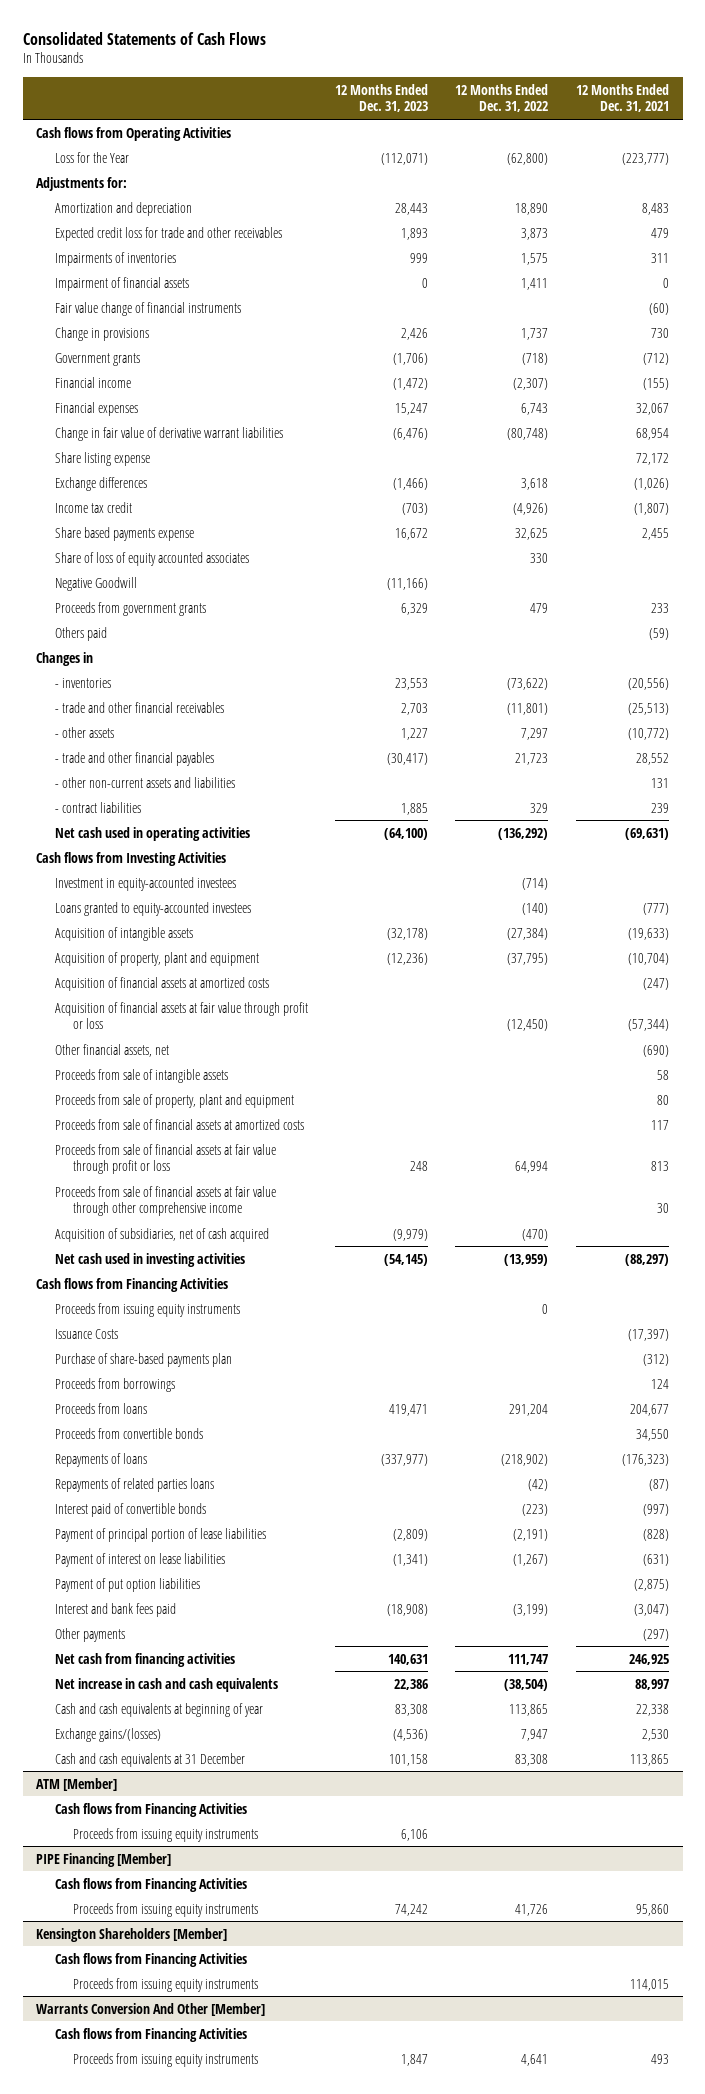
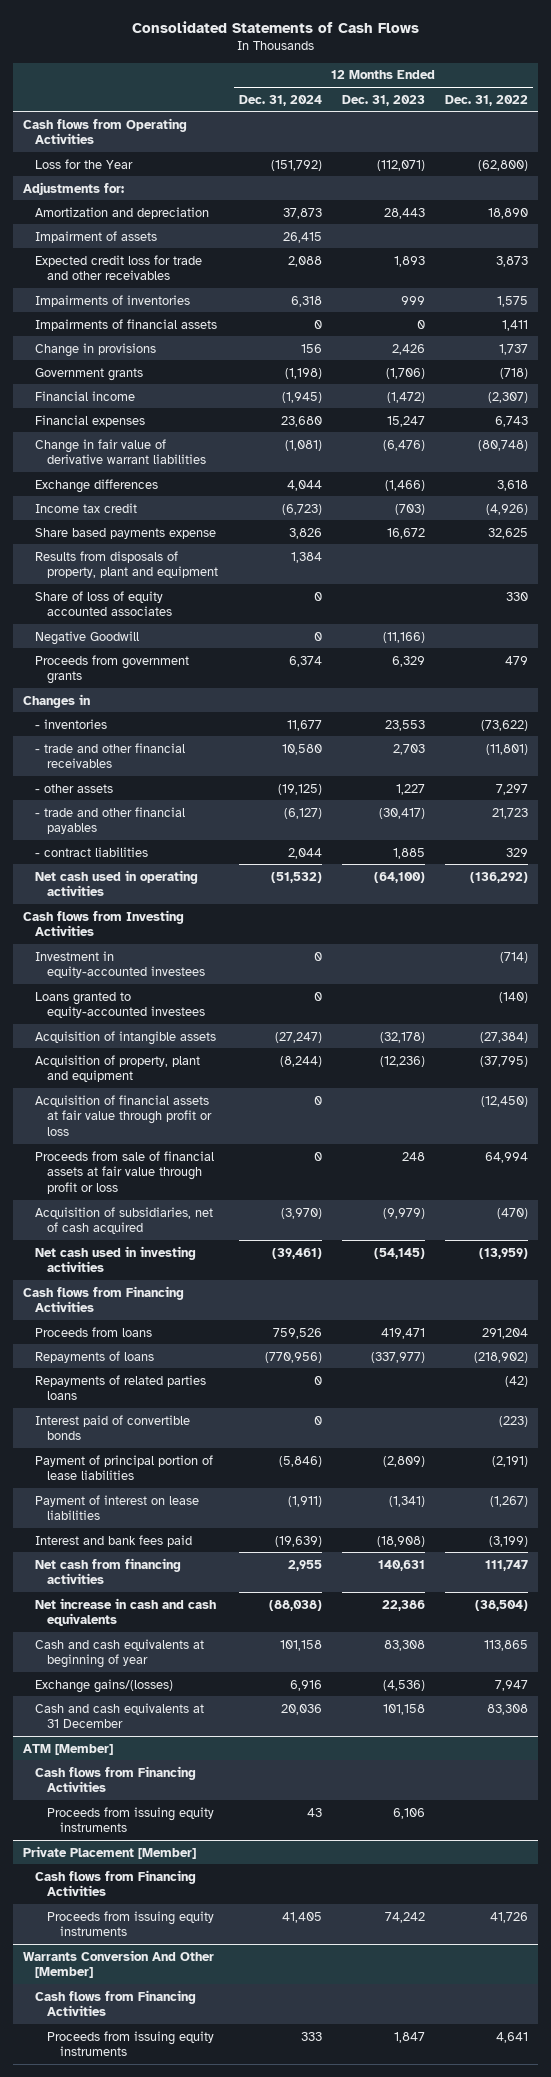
[575,84,669,113] 12 Months Ended Dec. 31, 2021 -> none
none -> [238,94,322,106] Dec. 31, 2024
none -> [35,230,158,243] Impairment of assets
[54,301,241,316] Fair value change of financial instruments -> none
[54,276,189,291] Impairment of financial assets -> [35,318,218,331] Impairments of financial assets
[54,451,150,466] Share listing expense -> none
none -> [35,550,219,579] Results from disposals of property, plant and equipment
[54,626,107,641] Others paid -> none
[54,776,235,788] - other non-current assets and liabilities -> none
[54,976,269,991] Acquisition of financial assets at amortized costs -> none
[54,1043,169,1057] Other financial assets, net -> none
[54,1068,228,1083] Proceeds from sale of intangible assets -> none
[54,1093,294,1108] Proceeds from sale of property, plant and equipment -> none
[54,1118,304,1130] Proceeds from sale of financial assets at amortized costs -> none
[54,1185,276,1217] Proceeds from sale of financial assets at fair value through other comprehensive income -> none
[54,1302,240,1317] Proceeds from issuing equity instruments -> none
[54,1328,118,1339] Issuance Costs -> none
[54,1352,232,1367] Purchase of share-based payments plan -> none
[54,1377,175,1392] Proceeds from borrowings -> none
[54,1427,203,1439] Proceeds from convertible bonds -> none
[54,1577,200,1592] Payment of put option liabilities -> none
[54,1627,125,1642] Other payments -> none
[36,1852,172,1867] PIPE Financing [Member] -> none
none -> [23,1845,197,1859] Private Placement [Member]
[36,1927,228,1942] Kensington Shareholders [Member] -> none
[54,1952,247,1967] Cash flows from Financing Activities -> none
[72,1977,258,1992] Proceeds from issuing equity instruments -> none

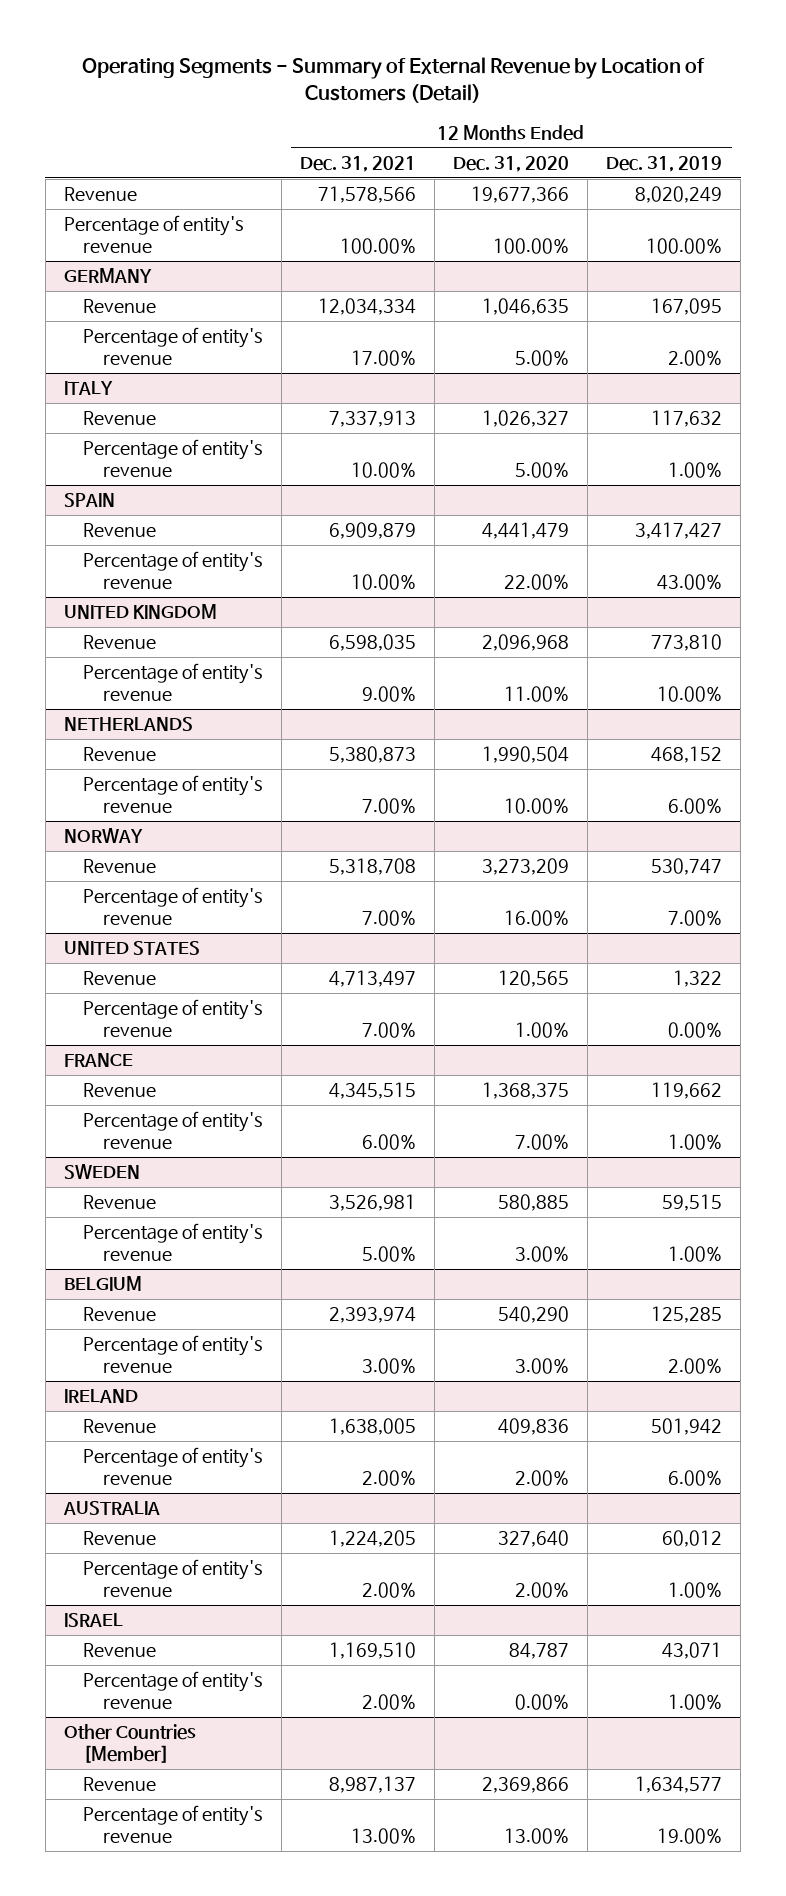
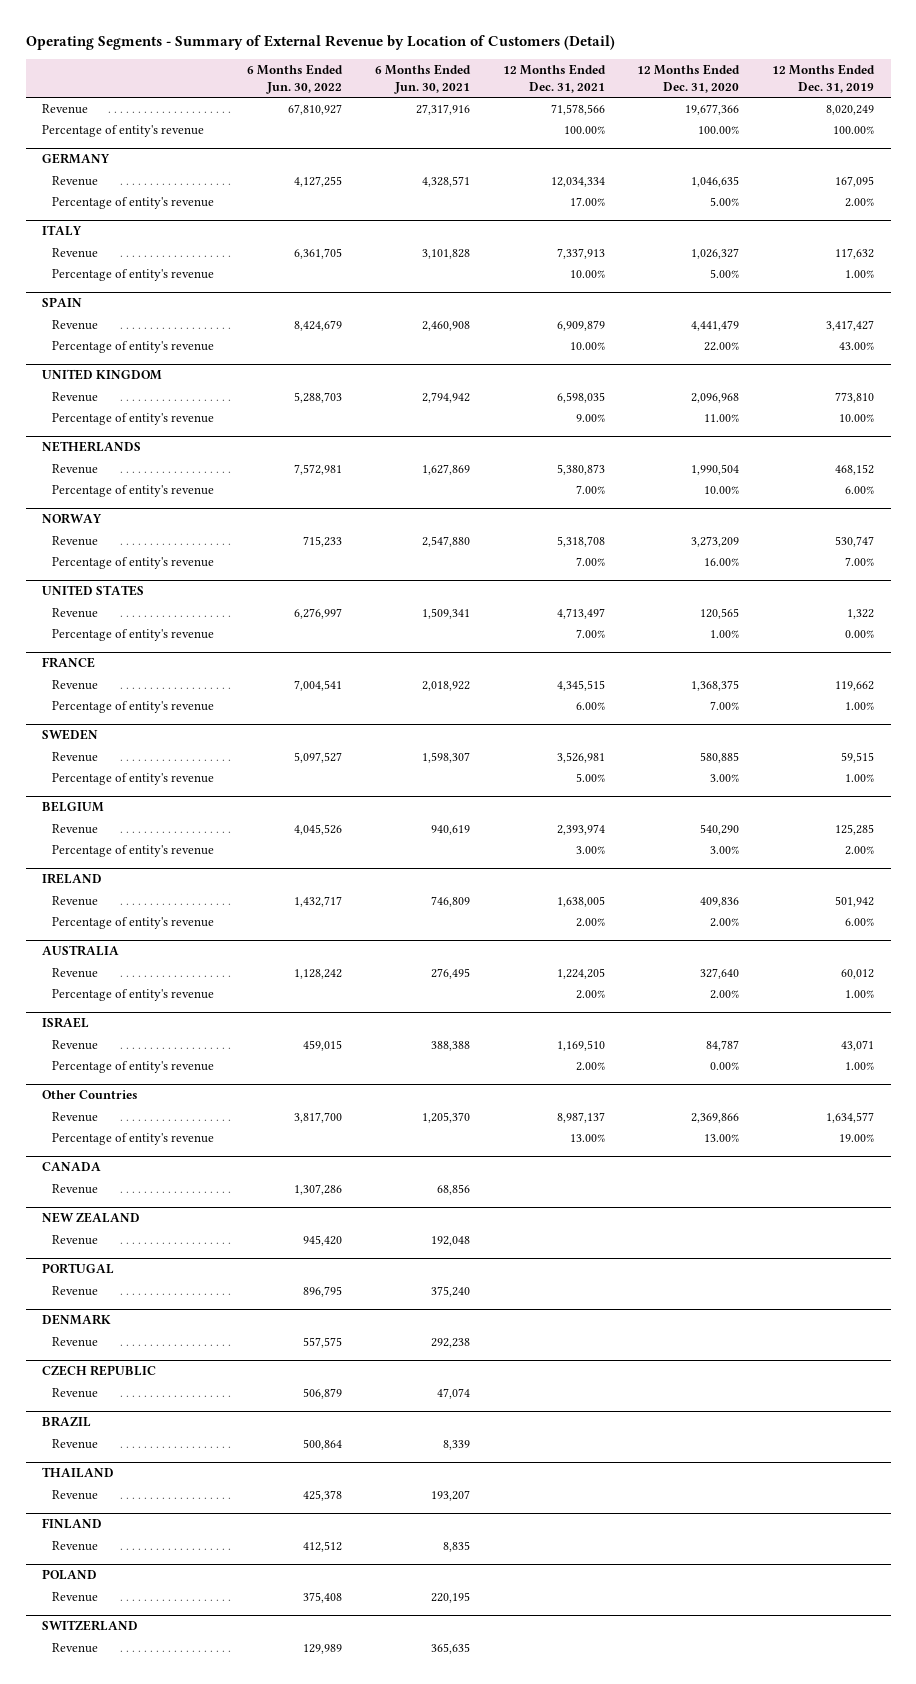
none -> [247,63,344,94] 6 Months Ended Jun. 30, 2022
none -> [374,63,471,94] 6 Months Ended Jun. 30, 2021
[63,1724,196,1763] Other Countries [Member] -> [42,1090,139,1100] Other Countries
none -> [42,1162,102,1172] CANADA
none -> [52,1183,99,1194] Revenue
none -> [42,1212,141,1224] NEW ZEALAND
none -> [52,1234,99,1245] Revenue
none -> [42,1263,115,1275] PORTUGAL
none -> [52,1285,99,1296] Revenue
none -> [42,1314,112,1326] DENMARK
none -> [52,1336,99,1347] Revenue
none -> [42,1365,157,1377] CZECH REPUBLIC
none -> [52,1387,99,1398] Revenue
none -> [42,1416,92,1428] BRAZIL
none -> [52,1438,99,1449] Revenue
none -> [42,1467,115,1479] THAILAND
none -> [52,1489,99,1500] Revenue
none -> [42,1518,103,1530] FINLAND
none -> [52,1540,99,1551] Revenue
none -> [42,1569,98,1581] POLAND
none -> [52,1591,99,1602] Revenue
none -> [42,1620,139,1632] SWITZERLAND
none -> [52,1642,99,1653] Revenue

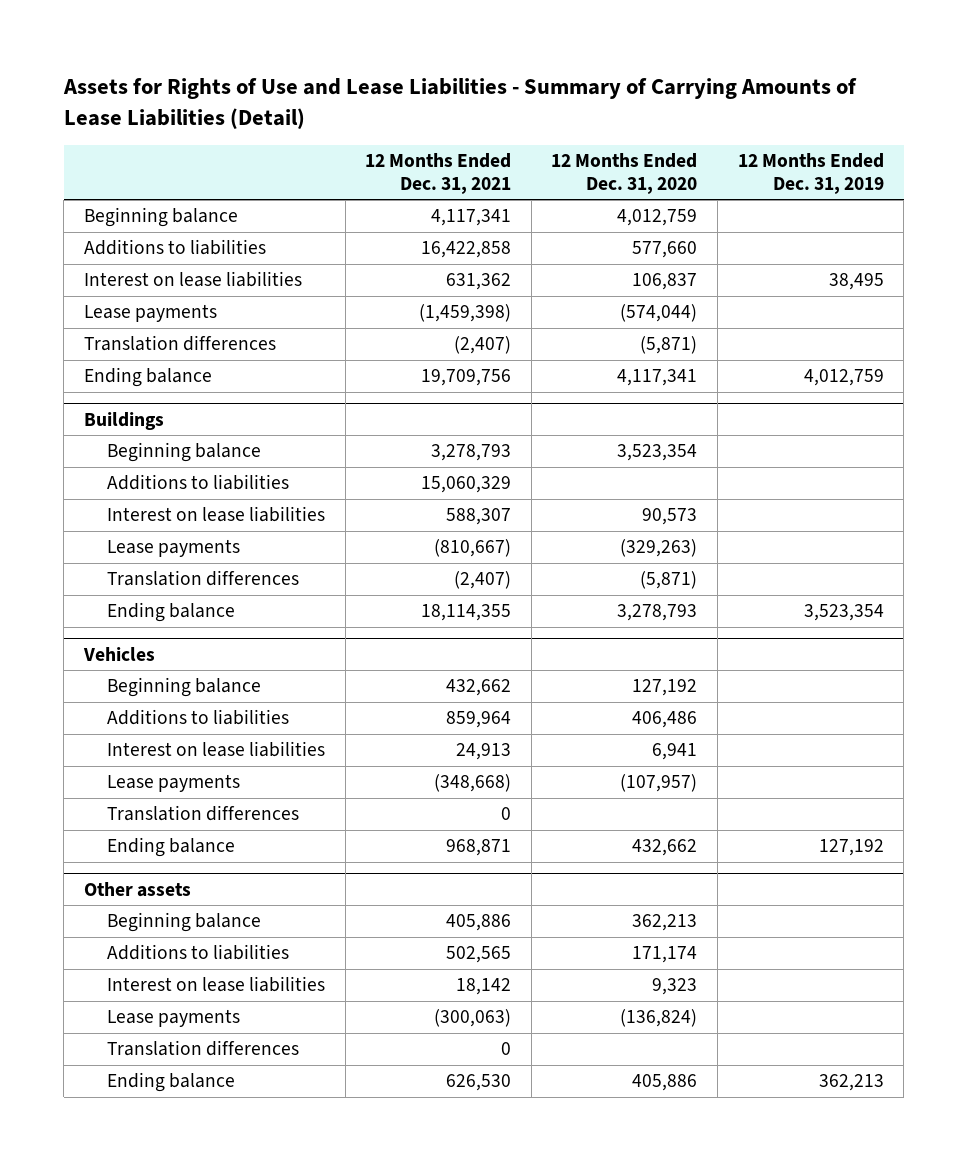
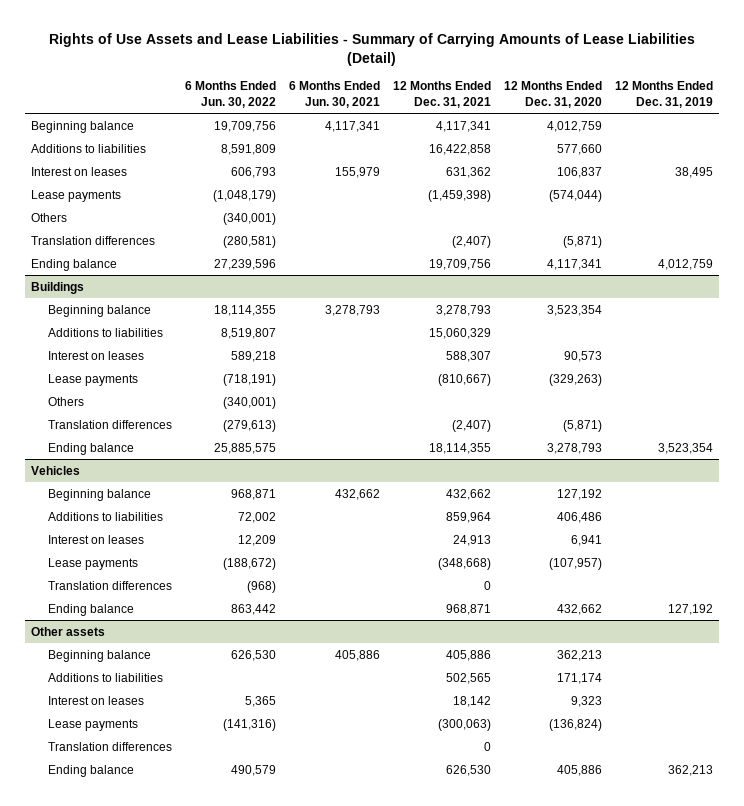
[62,78,857,130] Assets for Rights of Use and Lease Liabilities - Summary of Carrying Amounts of Lease Liabilities (Detail) -> [49,32,696,66] Rights of Use Assets and Lease Liabilities - Summary of Carrying Amounts of Lease Liabilities (Detail)
none -> [184,81,276,108] 6 Months Ended Jun. 30, 2022
none -> [288,81,380,108] 6 Months Ended Jun. 30, 2021
[83,271,302,288] Interest on lease liabilities -> [31,166,128,176] Interest on leases
none -> [31,212,68,222] Others
[107,506,326,523] Interest on lease liabilities -> [47,350,144,360] Interest on leases
none -> [47,396,84,406] Others
[107,741,326,758] Interest on lease liabilities -> [47,534,144,544] Interest on leases
[107,976,326,993] Interest on lease liabilities -> [47,695,144,705] Interest on leases

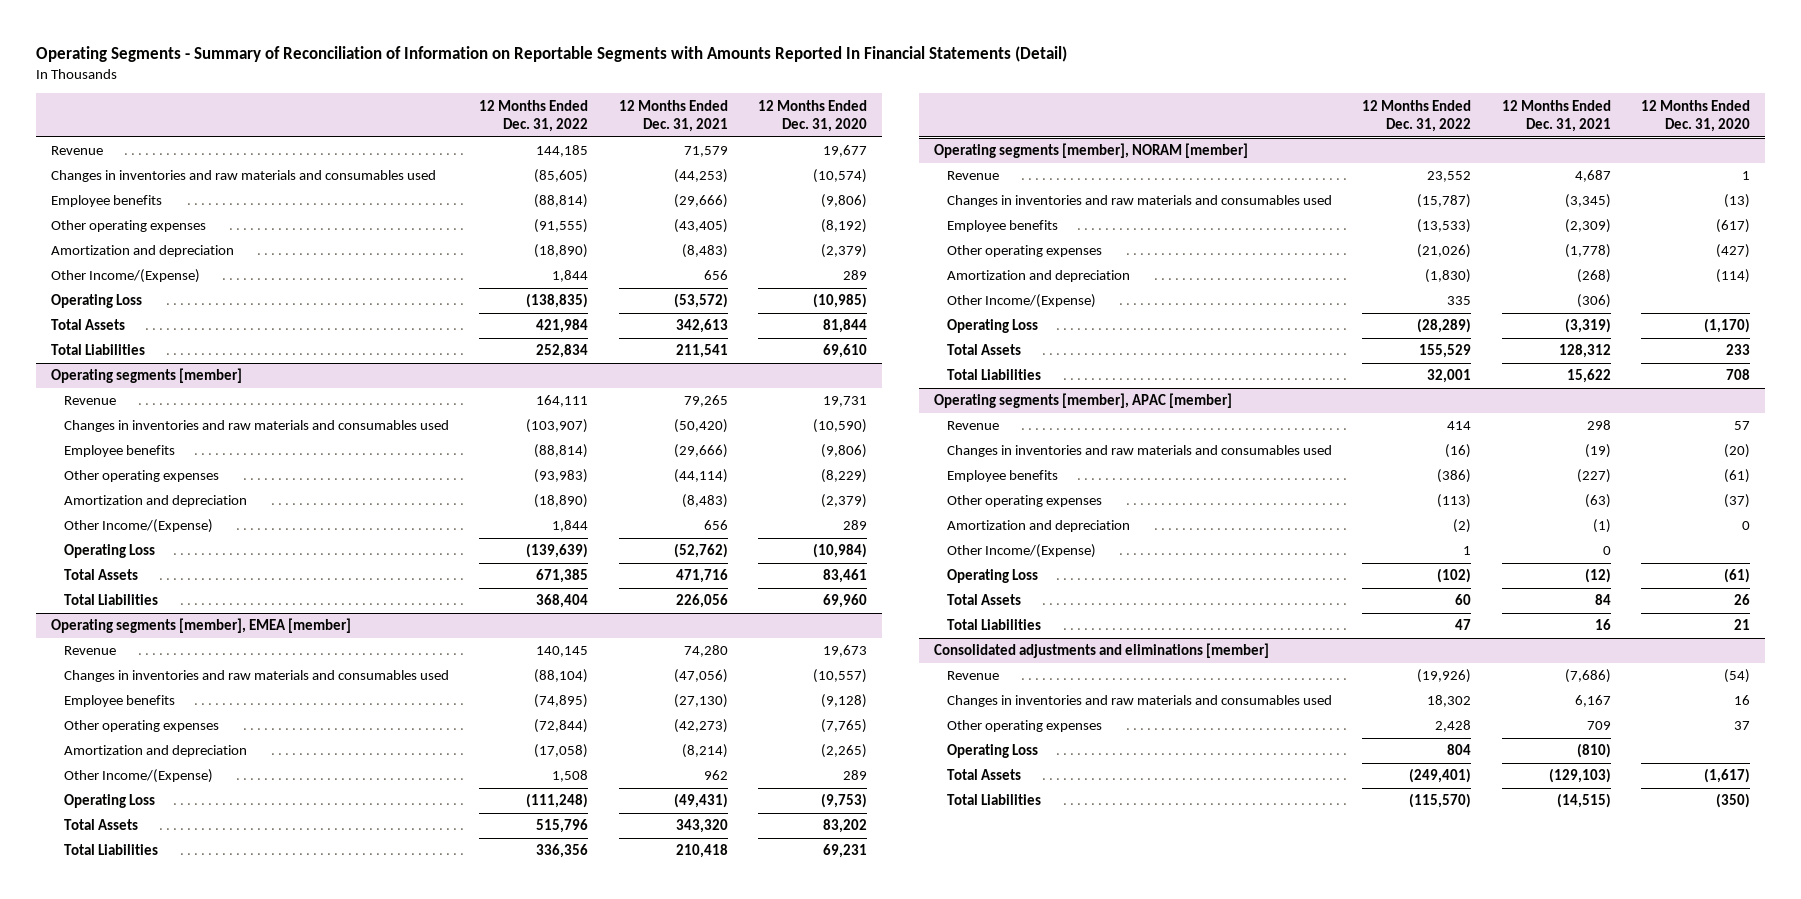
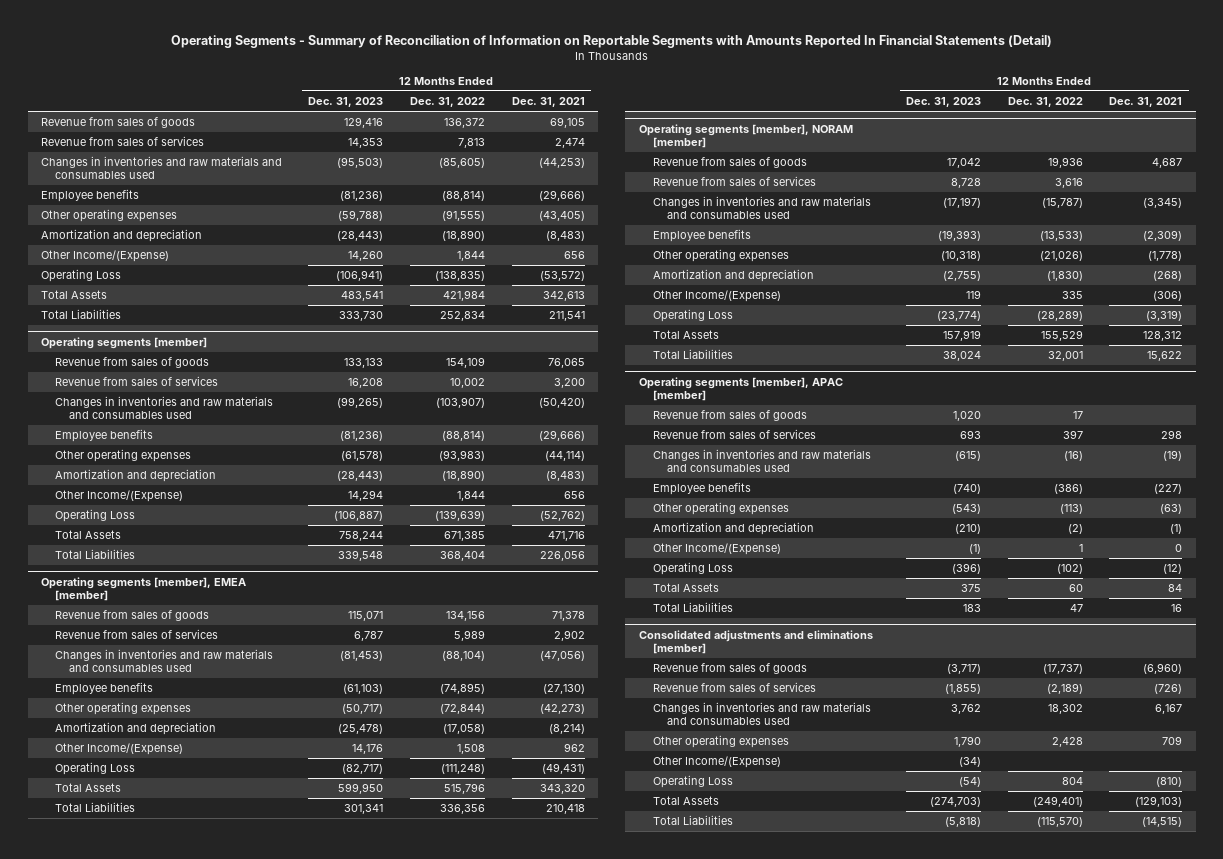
[758,99,868,132] 12 Months Ended Dec. 31, 2020 -> none
none -> [308,96,384,107] Dec. 31, 2023
[51,146,104,156] Revenue -> none
none -> [40,117,195,129] Revenue from sales of goods
none -> [40,136,204,147] Revenue from sales of services
[64,396,117,406] Revenue -> none
none -> [55,357,210,369] Revenue from sales of goods
none -> [55,376,219,387] Revenue from sales of services
[64,646,117,656] Revenue -> none
none -> [55,610,210,622] Revenue from sales of goods
none -> [55,629,219,640] Revenue from sales of services
[947,171,1000,181] Revenue -> none
none -> [652,157,807,169] Revenue from sales of goods
none -> [652,176,816,187] Revenue from sales of services
[947,421,1000,431] Revenue -> none
none -> [652,410,807,422] Revenue from sales of goods
none -> [652,429,816,440] Revenue from sales of services
[947,671,1000,681] Revenue -> none
none -> [652,663,807,675] Revenue from sales of goods
none -> [652,682,816,693] Revenue from sales of services
none -> [652,756,781,769] Other Income/(Expense)

